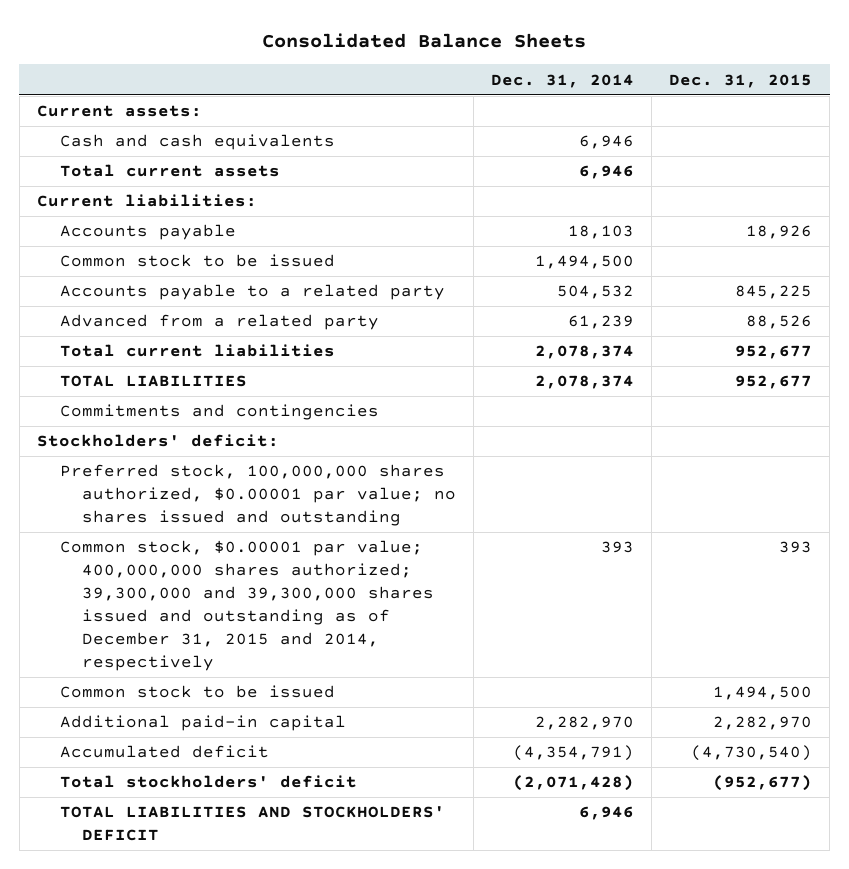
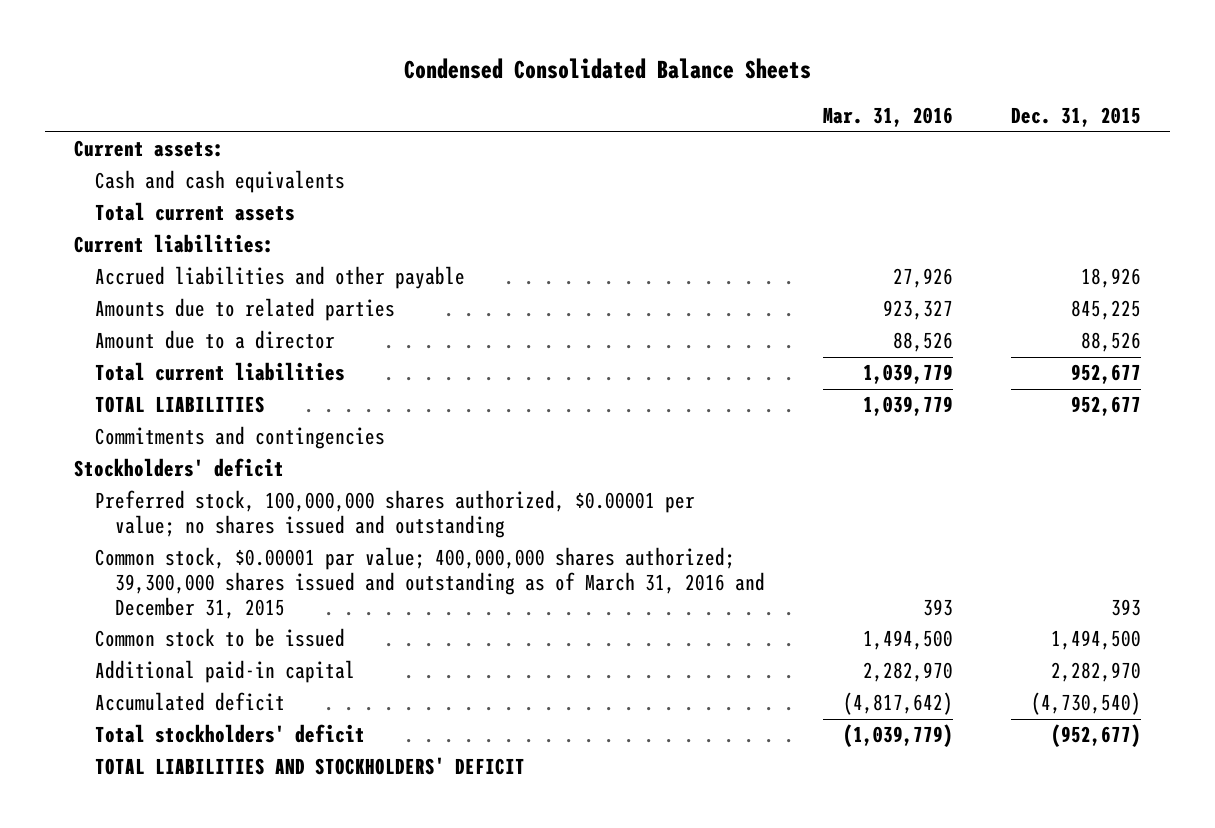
[262,32,587,48] Consolidated Balance Sheets -> [403,58,811,80] Condensed Consolidated Balance Sheets
[491,73,635,88] Dec. 31, 2014 -> none
none -> [823,106,954,127] Mar. 31, 2016
[59,254,335,268] Common stock to be issued -> none
[59,224,236,241] Accounts payable -> [94,266,465,290] Accrued liabilities and other payable
[59,284,445,301] Accounts payable to a related party -> [94,298,395,322] Amounts due to related parties
[59,314,379,331] Advanced from a related party -> [94,330,335,350] Amount due to a director
[36,434,279,448] Stockholders' deficit: -> [74,458,285,478] Stockholders' deficit
[59,464,457,527] Preferred stock, 100,000,000 shares authorized, $0.00001 par value; no shares issued and outstanding -> [94,490,695,539] Preferred stock, 100,000,000 shares authorized, $0.00001 per value; no shares issued and outstanding
[59,540,435,671] Common stock, $0.00001 par value; 400,000,000 shares authorized; 39,300,000 and 39,300,000 shares issued and outstanding as of December 31, 2015 and 2014, respectively -> [94,547,766,619] Common stock, $0.00001 par value; 400,000,000 shares authorized; 39,300,000 shares issued and outstanding as of March 31, 2016 and December 31, 2015

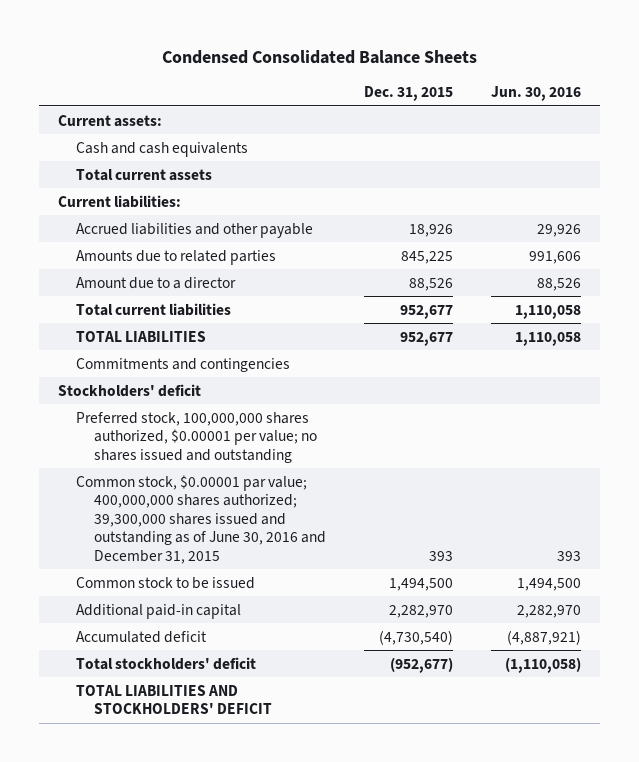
[823,106,954,127] Mar. 31, 2016 -> none
none -> [491,86,582,102] Jun. 30, 2016
[94,547,766,619] Common stock, $0.00001 par value; 400,000,000 shares authorized; 39,300,000 shares issued and outstanding as of March 31, 2016 and December 31, 2015 -> [76,474,327,564] Common stock, $0.00001 par value; 400,000,000 shares authorized; 39,300,000 shares issued and outstanding as of June 30, 2016 and December 31, 2015

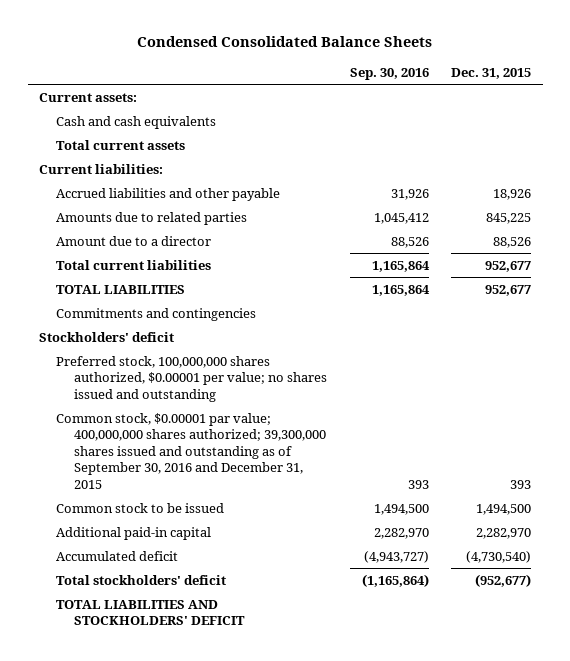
[491,86,582,102] Jun. 30, 2016 -> none
none -> [349,67,429,80] Sep. 30, 2016
[76,474,327,564] Common stock, $0.00001 par value; 400,000,000 shares authorized; 39,300,000 shares issued and outstanding as of June 30, 2016 and December 31, 2015 -> [56,412,327,489] Common stock, $0.00001 par value; 400,000,000 shares authorized; 39,300,000 shares issued and outstanding as of September 30, 2016 and December 31, 2015

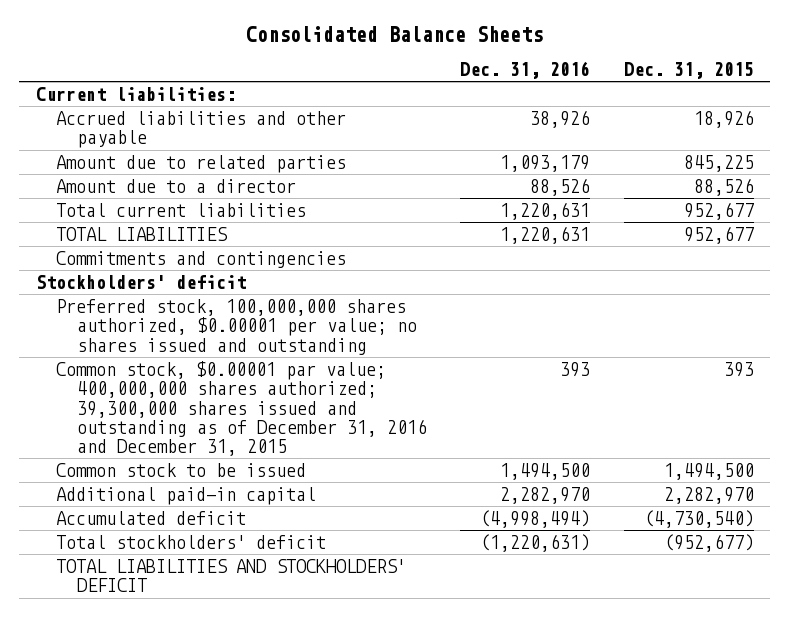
[137,36,433,48] Condensed Consolidated Balance Sheets -> [245,26,543,43] Consolidated Balance Sheets
[349,67,429,80] Sep. 30, 2016 -> none
none -> [460,61,591,80] Dec. 31, 2016
[38,92,137,102] Current assets: -> none
[56,115,217,129] Cash and cash equivalents -> none
[56,139,186,150] Total current assets -> none
[56,211,248,225] Amounts due to related parties -> [56,154,347,173] Amount due to related parties
[56,412,327,489] Common stock, $0.00001 par value; 400,000,000 shares authorized; 39,300,000 shares issued and outstanding as of September 30, 2016 and December 31, 2015 -> [56,360,427,457] Common stock, $0.00001 par value; 400,000,000 shares authorized; 39,300,000 shares issued and outstanding as of December 31, 2016 and December 31, 2015

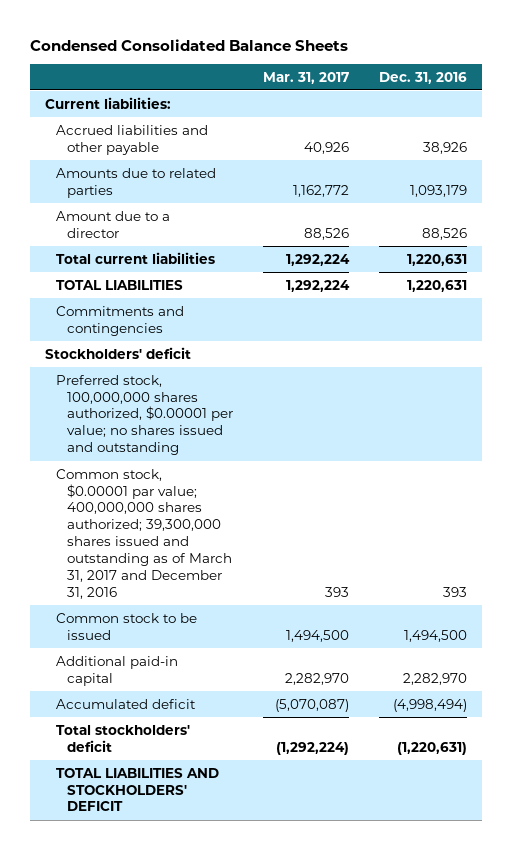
[245,26,543,43] Consolidated Balance Sheets -> [30,38,349,51] Condensed Consolidated Balance Sheets
[623,62,754,80] Dec. 31, 2015 -> none
none -> [263,71,350,84] Mar. 31, 2017
[56,154,347,173] Amount due to related parties -> [56,167,217,198] Amounts due to related parties
[56,360,427,457] Common stock, $0.00001 par value; 400,000,000 shares authorized; 39,300,000 shares issued and outstanding as of December 31, 2016 and December 31, 2015 -> [56,468,233,600] Common stock, $0.00001 par value; 400,000,000 shares authorized; 39,300,000 shares issued and outstanding as of March 31, 2017 and December 31, 2016

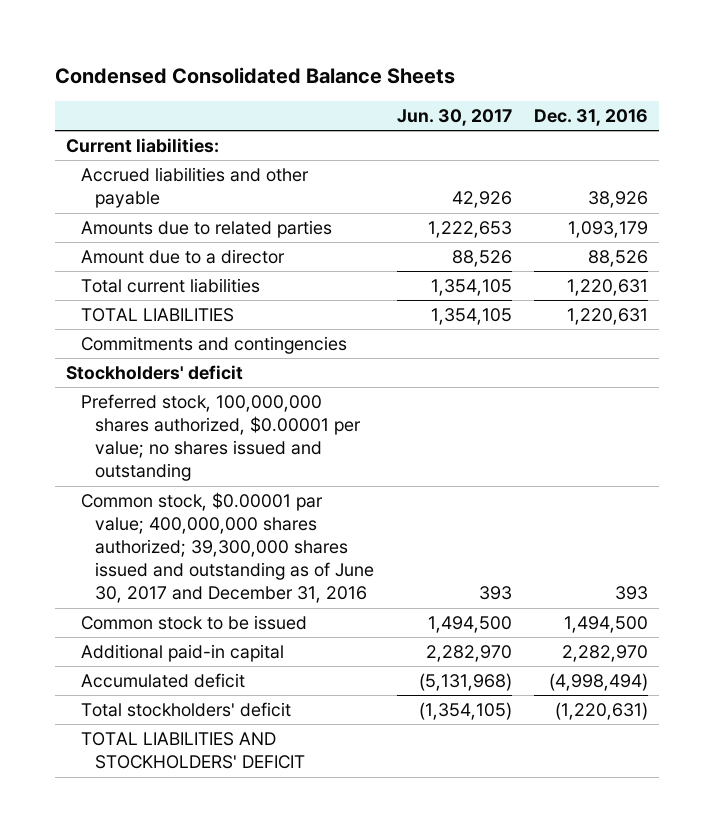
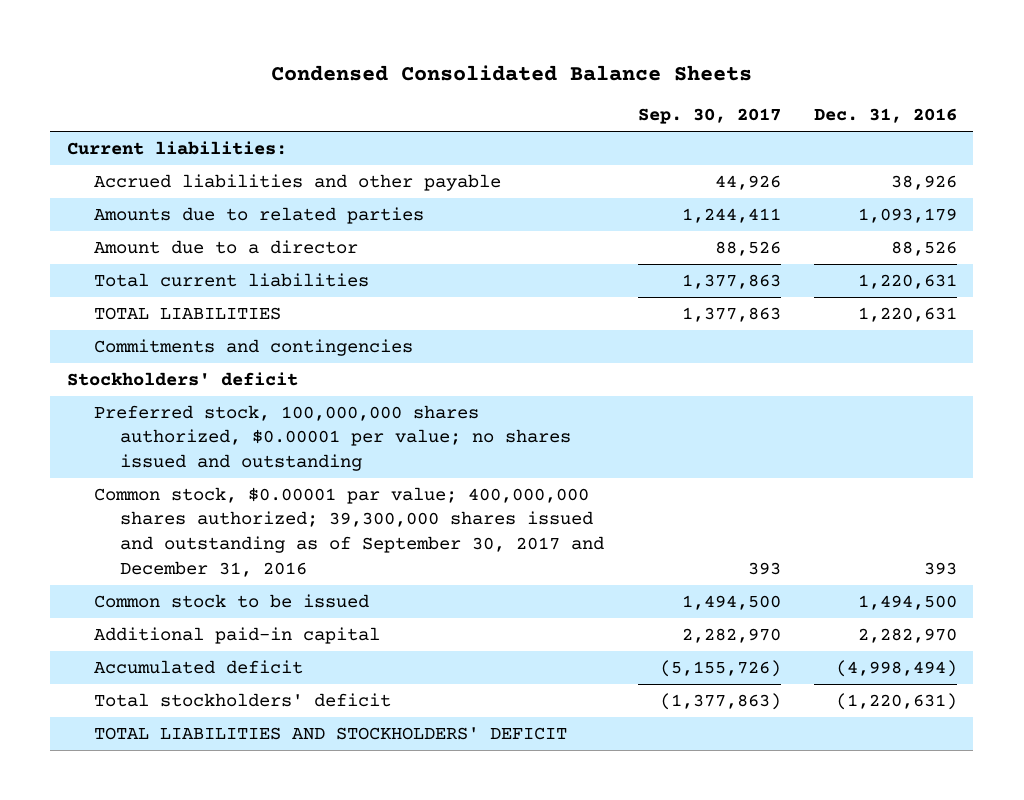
[396,108,512,126] Jun. 30, 2017 -> none
none -> [637,108,781,125] Sep. 30, 2017
[80,492,375,604] Common stock, $0.00001 par value; 400,000,000 shares authorized; 39,300,000 shares issued and outstanding as of June 30, 2017 and December 31, 2016 -> [93,486,605,577] Common stock, $0.00001 par value; 400,000,000 shares authorized; 39,300,000 shares issued and outstanding as of September 30, 2017 and December 31, 2016

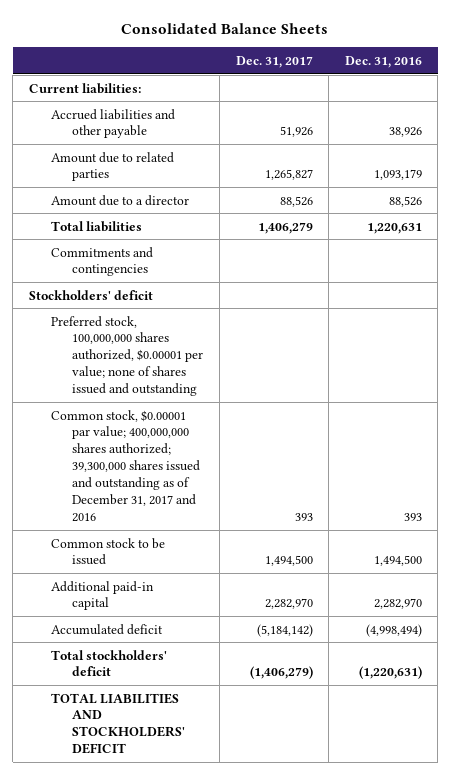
[270,64,752,81] Condensed Consolidated Balance Sheets -> [121,22,329,34] Consolidated Balance Sheets
[637,108,781,125] Sep. 30, 2017 -> none
none -> [235,56,313,69] Dec. 31, 2017
[93,206,424,224] Amounts due to related parties -> [50,151,174,182] Amount due to related parties
[93,272,369,287] Total current liabilities -> none
[93,306,281,320] TOTAL LIABILITIES -> [50,220,142,232] Total liabilities
[93,404,572,472] Preferred stock, 100,000,000 shares authorized, $0.00001 per value; no shares issued and outstanding -> [50,315,204,397] Preferred stock, 100,000,000 shares authorized, $0.00001 per value; none of shares issued and outstanding
[93,486,605,577] Common stock, $0.00001 par value; 400,000,000 shares authorized; 39,300,000 shares issued and outstanding as of September 30, 2017 and December 31, 2016 -> [50,409,201,523] Common stock, $0.00001 par value; 400,000,000 shares authorized; 39,300,000 shares issued and outstanding as of December 31, 2017 and 2016

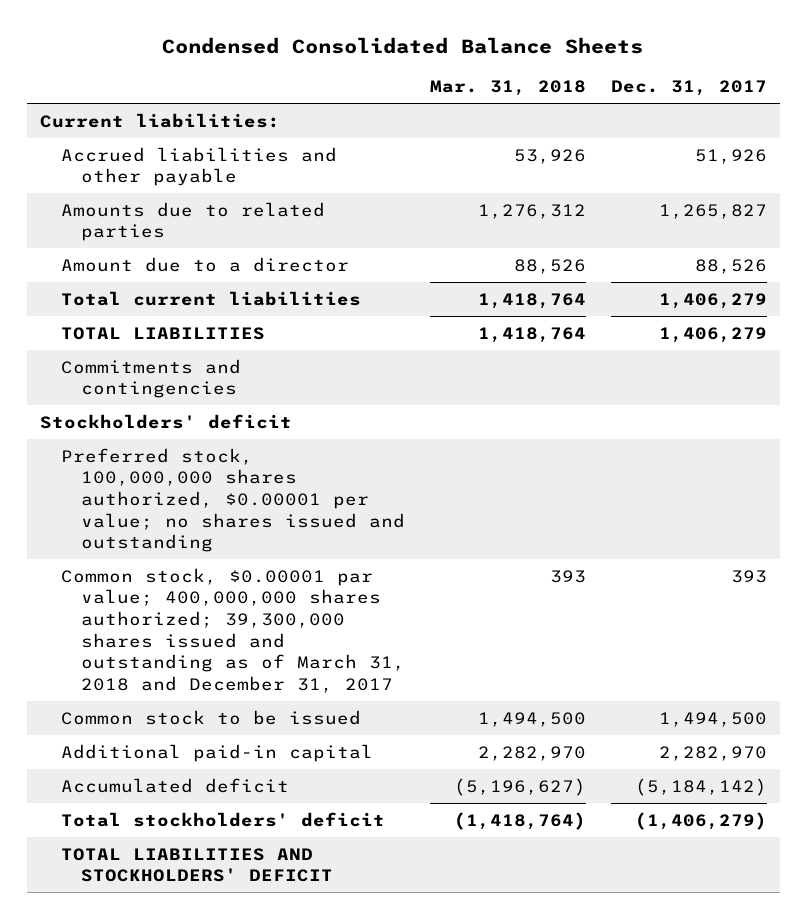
[121,22,329,34] Consolidated Balance Sheets -> [162,37,644,55] Condensed Consolidated Balance Sheets
[344,56,422,69] Dec. 31, 2016 -> none
none -> [430,80,587,97] Mar. 31, 2018
[50,151,174,182] Amount due to related parties -> [60,201,325,242] Amounts due to related parties
none -> [60,290,361,306] Total current liabilities
[50,220,142,232] Total liabilities -> [60,326,265,340] TOTAL LIABILITIES
[50,315,204,397] Preferred stock, 100,000,000 shares authorized, $0.00001 per value; none of shares issued and outstanding -> [60,447,406,553] Preferred stock, 100,000,000 shares authorized, $0.00001 per value; no shares issued and outstanding
[50,409,201,523] Common stock, $0.00001 par value; 400,000,000 shares authorized; 39,300,000 shares issued and outstanding as of December 31, 2017 and 2016 -> [60,567,406,694] Common stock, $0.00001 par value; 400,000,000 shares authorized; 39,300,000 shares issued and outstanding as of March 31, 2018 and December 31, 2017

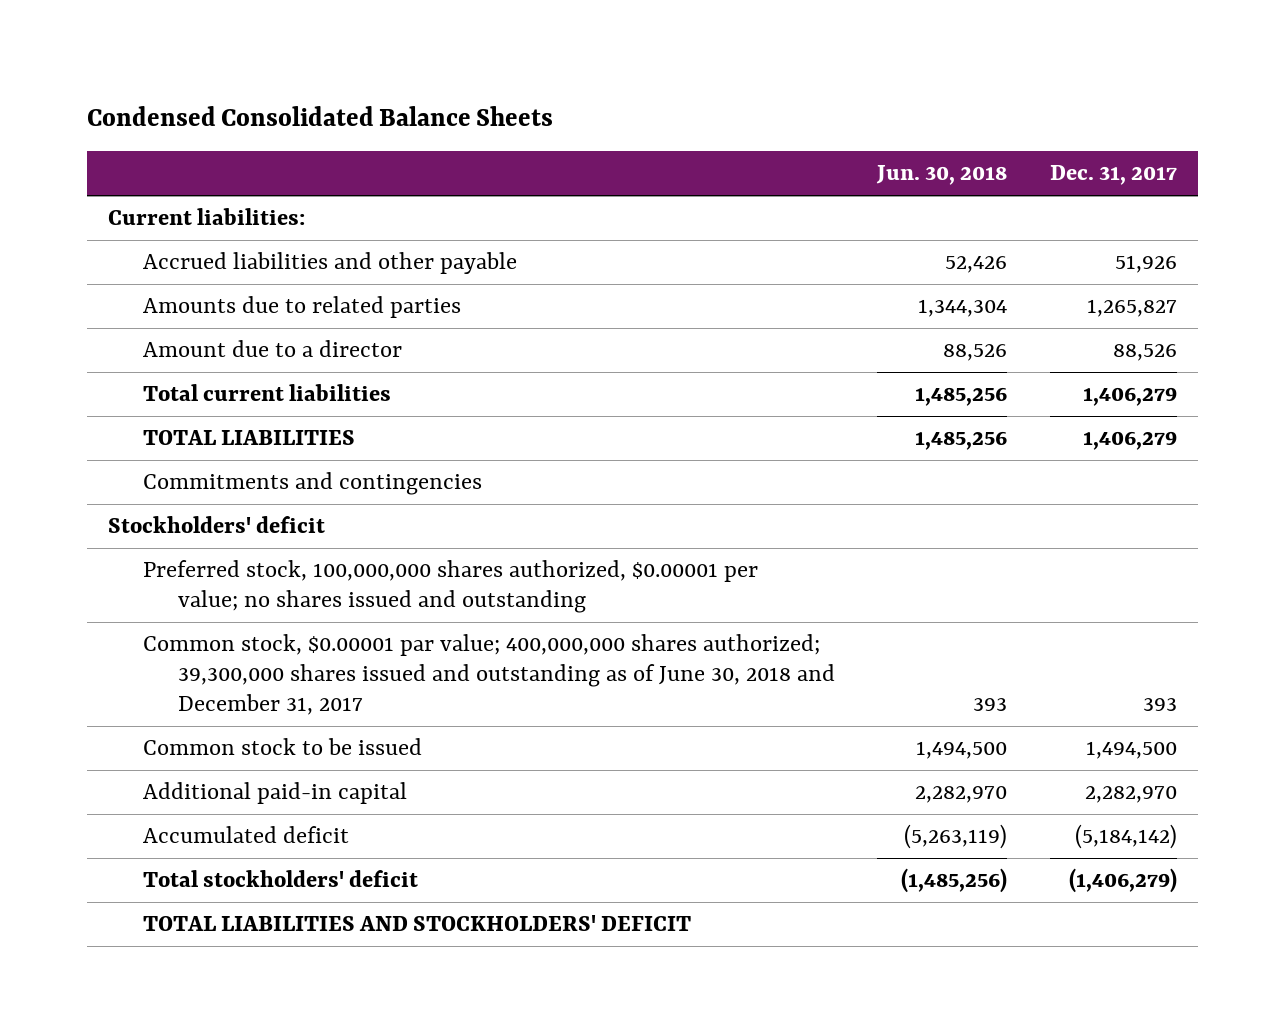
[430,80,587,97] Mar. 31, 2018 -> none
none -> [876,165,1008,186] Jun. 30, 2018
[60,567,406,694] Common stock, $0.00001 par value; 400,000,000 shares authorized; 39,300,000 shares issued and outstanding as of March 31, 2018 and December 31, 2017 -> [142,634,835,715] Common stock, $0.00001 par value; 400,000,000 shares authorized; 39,300,000 shares issued and outstanding as of June 30, 2018 and December 31, 2017

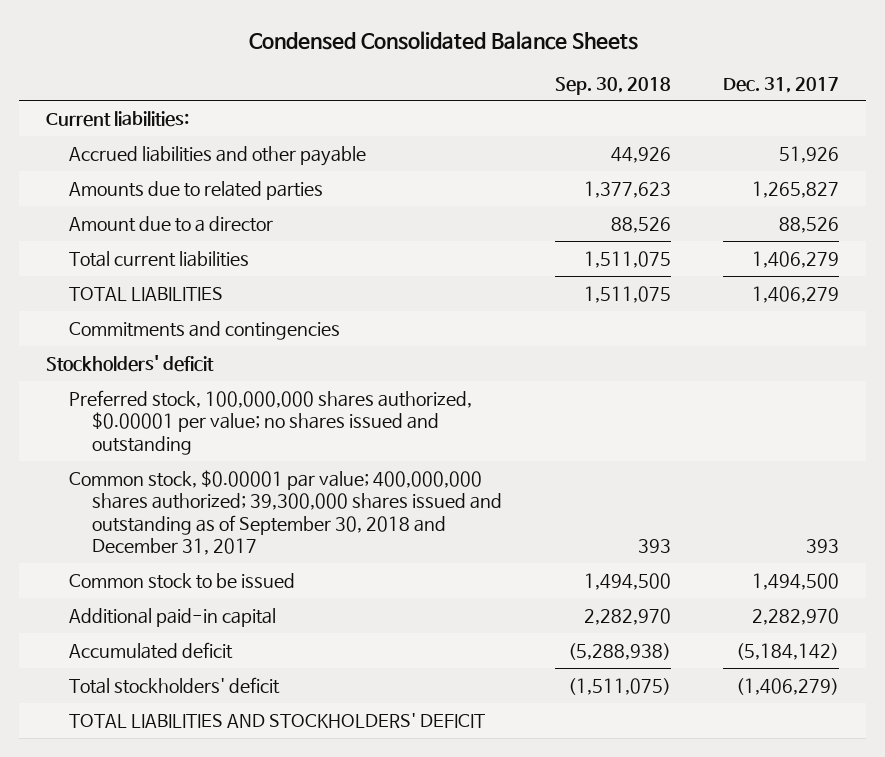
[876,165,1008,186] Jun. 30, 2018 -> none
none -> [554,76,671,95] Sep. 30, 2018
[142,634,835,715] Common stock, $0.00001 par value; 400,000,000 shares authorized; 39,300,000 shares issued and outstanding as of June 30, 2018 and December 31, 2017 -> [68,469,502,556] Common stock, $0.00001 par value; 400,000,000 shares authorized; 39,300,000 shares issued and outstanding as of September 30, 2018 and December 31, 2017

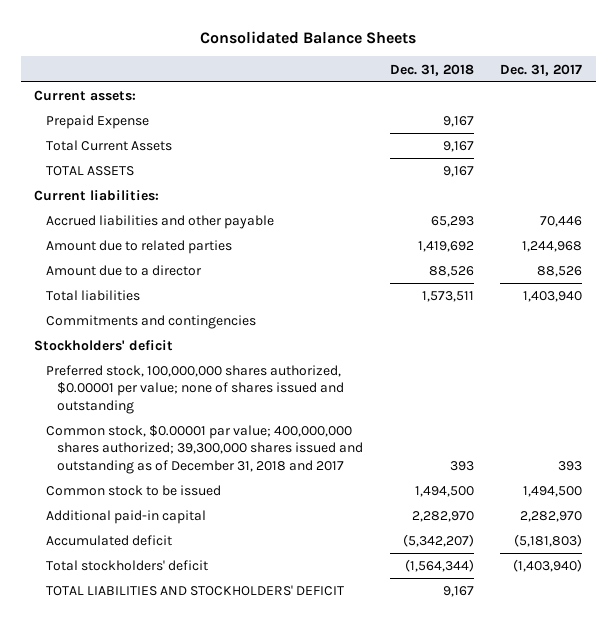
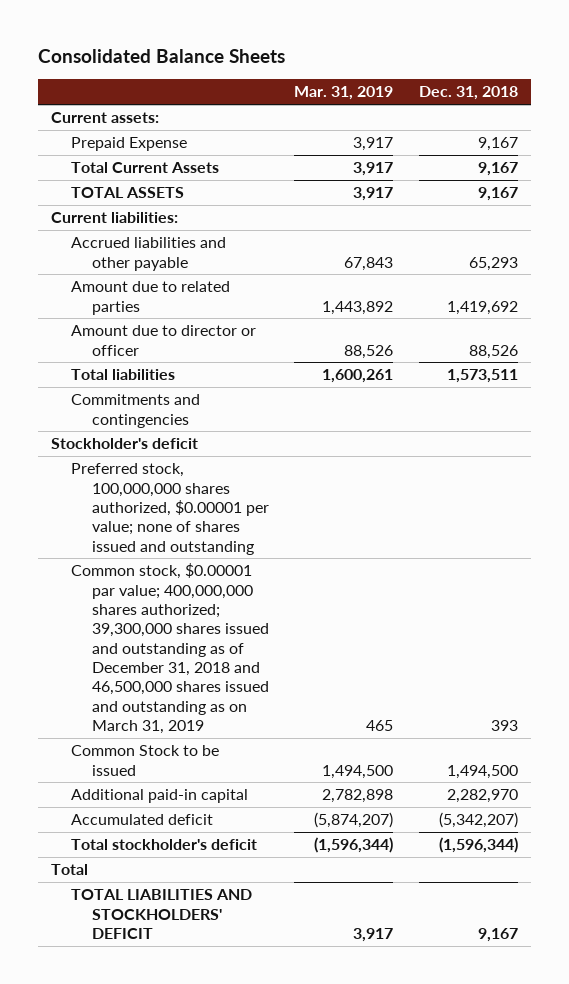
[500,63,583,76] Dec. 31, 2017 -> none
none -> [294,86,394,101] Mar. 31, 2019
[45,265,202,277] Amount due to a director -> [71,325,257,356] Amount due to director or officer
[34,340,174,352] Stockholders' deficit -> [51,438,199,450] Stockholder's deficit
[45,425,363,474] Common stock, $0.00001 par value; 400,000,000 shares authorized; 39,300,000 shares issued and outstanding as of December 31, 2018 and 2017 -> [71,563,269,734] Common stock, $0.00001 par value; 400,000,000 shares authorized; 39,300,000 shares issued and outstanding as of December 31, 2018 and 46,500,000 shares issued and outstanding as on March 31, 2019
[45,485,221,497] Common stock to be issued -> [71,745,220,776] Common Stock to be issued
[45,560,208,572] Total stockholders' deficit -> [71,839,258,851] Total stockholder's deficit
[404,559,474,573] (1,564,344) -> [439,837,519,854] (1,596,344)
none -> [51,864,89,876] Total

